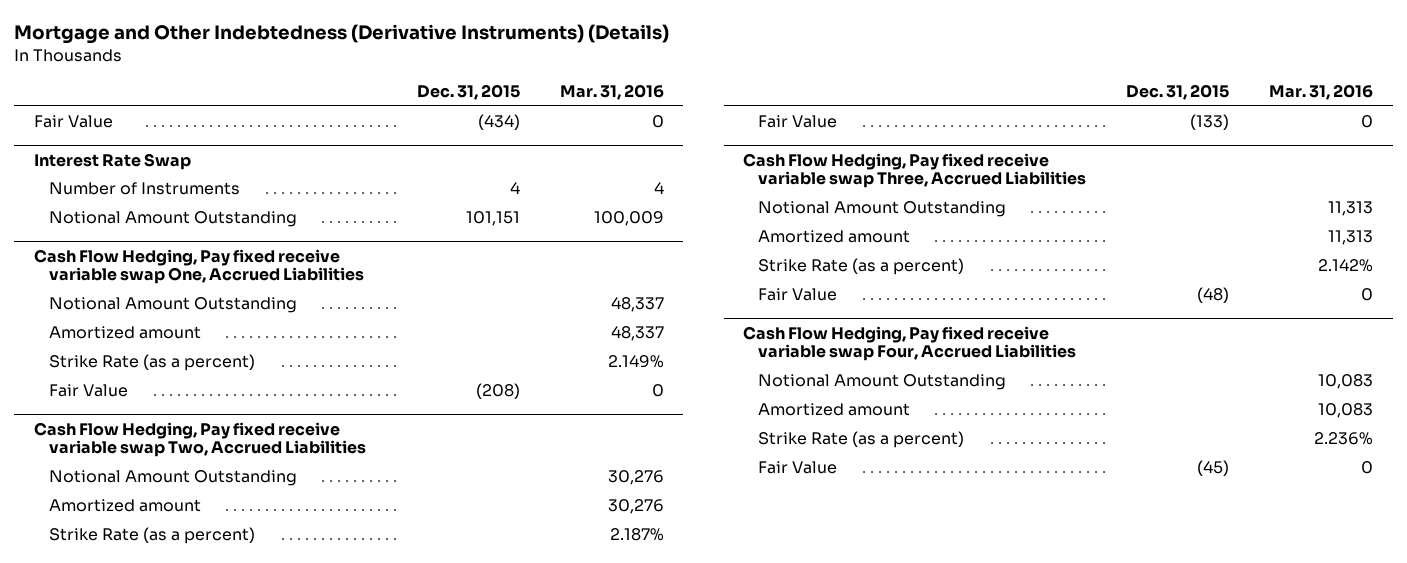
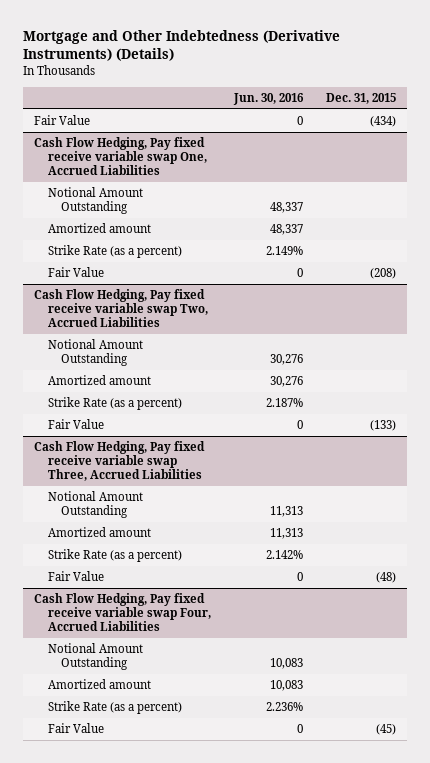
[559,84,664,101] Mar. 31, 2016 -> none
none -> [232,93,304,106] Jun. 30, 2016
[34,152,192,170] Interest Rate Swap -> none
[49,182,241,196] Number of Instruments -> none
[49,211,298,228] Notional Amount Outstanding -> none

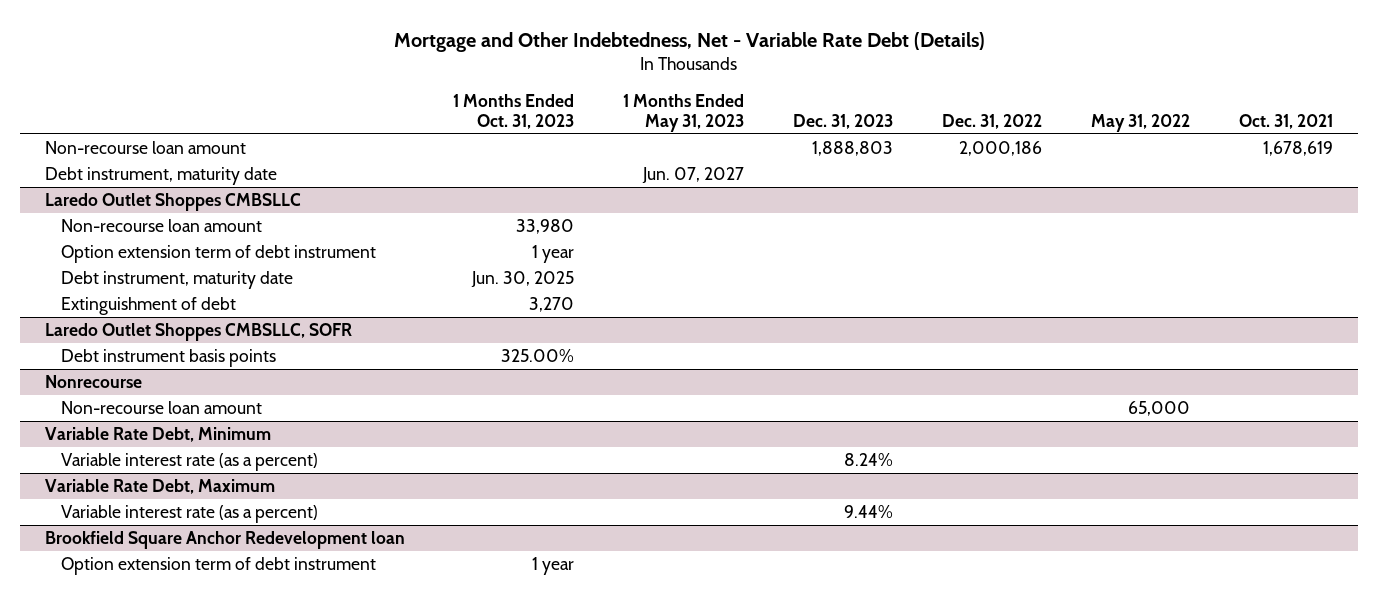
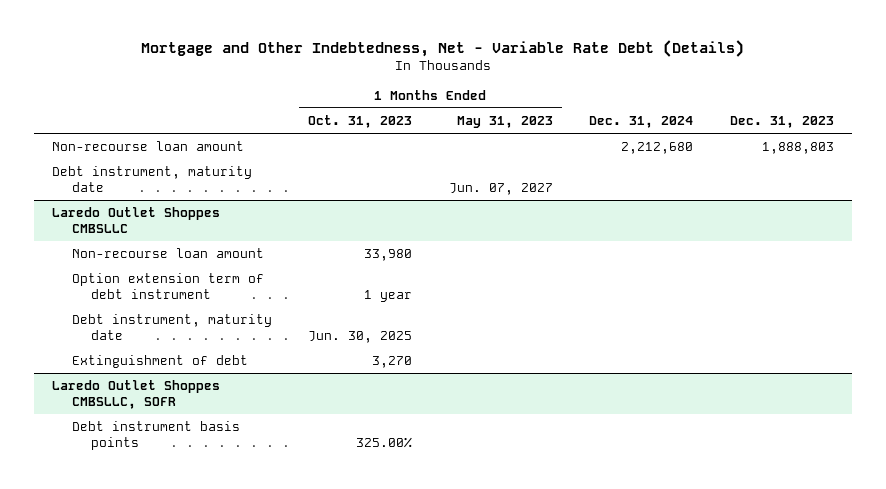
[942,113,1043,129] Dec. 31, 2022 -> none
[1091,113,1191,132] May 31, 2022 -> none
[1239,113,1334,129] Oct. 31, 2021 -> none
none -> [589,115,694,128] Dec. 31, 2024
[44,375,142,389] Nonrecourse -> none
[61,401,263,415] Non-recourse loan amount -> none
[44,427,271,443] Variable Rate Debt, Minimum -> none
[61,453,319,472] Variable interest rate (as a percent) -> none
[44,479,275,495] Variable Rate Debt, Maximum -> none
[61,505,319,524] Variable interest rate (as a percent) -> none
[44,531,405,550] Brookfield Square Anchor Redevelopment loan -> none
[61,557,377,576] Option extension term of debt instrument -> none

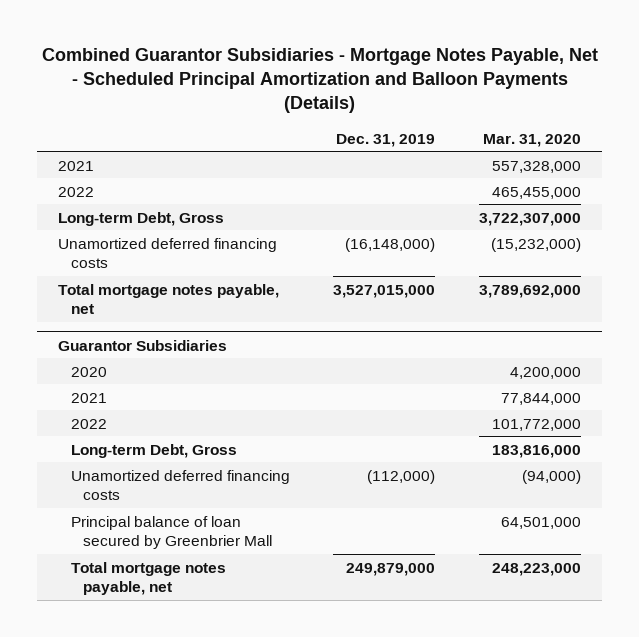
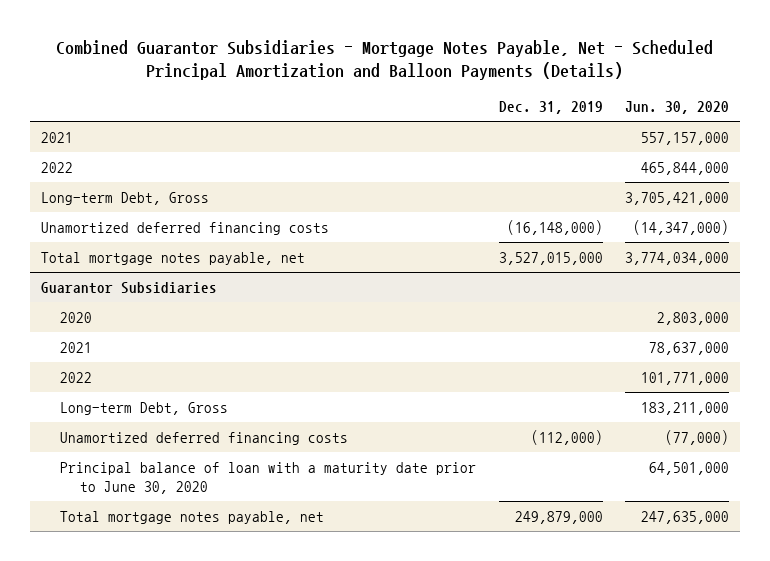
[482,133,581,147] Mar. 31, 2020 -> none
none -> [625,101,730,115] Jun. 30, 2020
[70,515,272,550] Principal balance of loan secured by Greenbrier Mall -> [60,461,477,495] Principal balance of loan with a maturity date prior to June 30, 2020

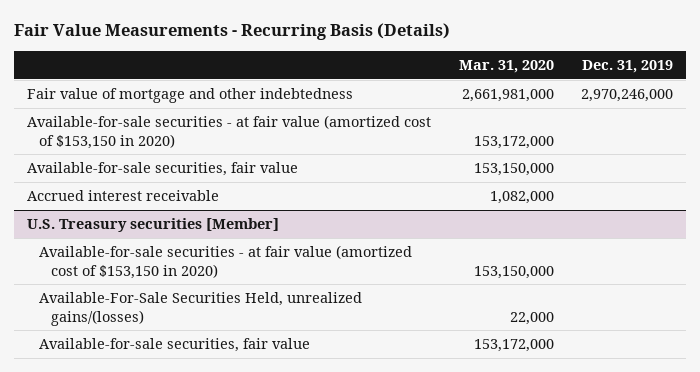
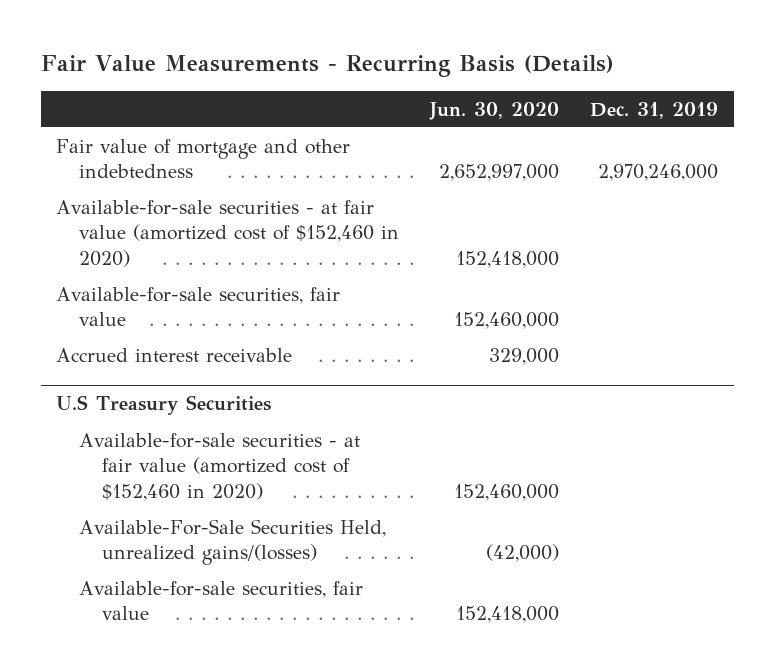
[458,60,554,74] Mar. 31, 2020 -> none
none -> [429,101,560,120] Jun. 30, 2020
[27,115,432,149] Available-for-sale securities - at fair value (amortized cost of $153,150 in 2020) -> [56,199,400,267] Available-for-sale securities - at fair value (amortized cost of $152,460 in 2020)
[27,218,280,233] U.S. Treasury securities [Member] -> [56,395,272,416] U.S Treasury Securities
[39,245,413,279] Available-for-sale securities - at fair value (amortized cost of $153,150 in 2020) -> [79,432,361,501] Available-for-sale securities - at fair value (amortized cost of $152,460 in 2020)

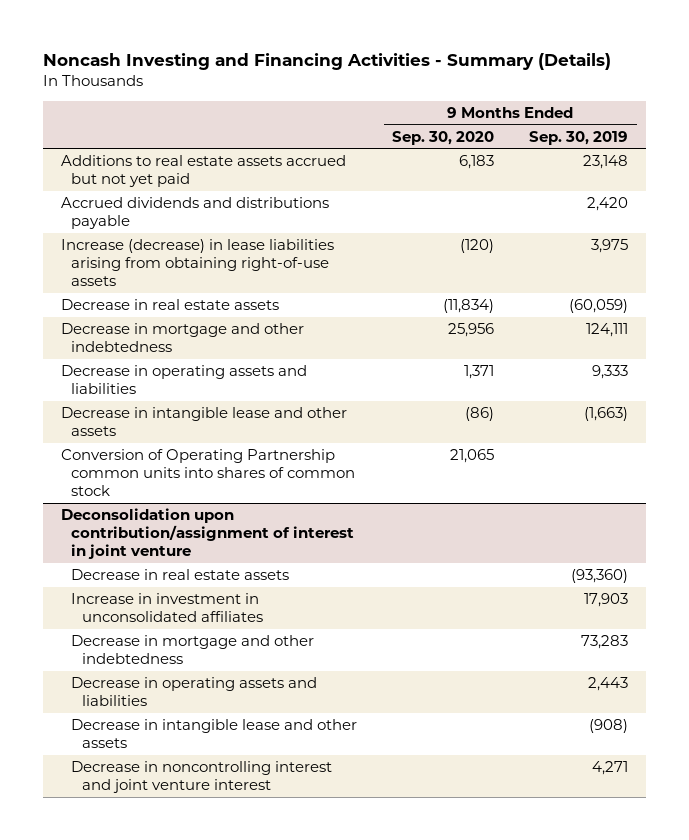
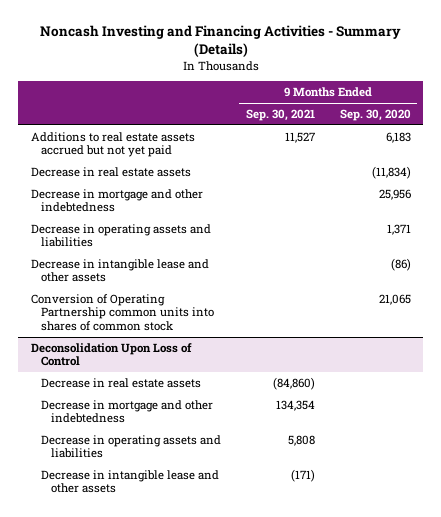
[529,130,629,145] Sep. 30, 2019 -> none
none -> [245,109,315,122] Sep. 30, 2021
[60,197,329,230] Accrued dividends and distributions payable -> none
[60,239,334,287] Increase (decrease) in lease liabilities arising from obtaining right-of-use assets -> none
[60,508,355,560] Deconsolidation upon contribution/assignment of interest in joint venture -> [30,343,192,367] Deconsolidation Upon Loss of Control
[71,593,264,623] Increase in investment in unconsolidated affiliates -> none
[71,761,333,794] Decrease in noncontrolling interest and joint venture interest -> none

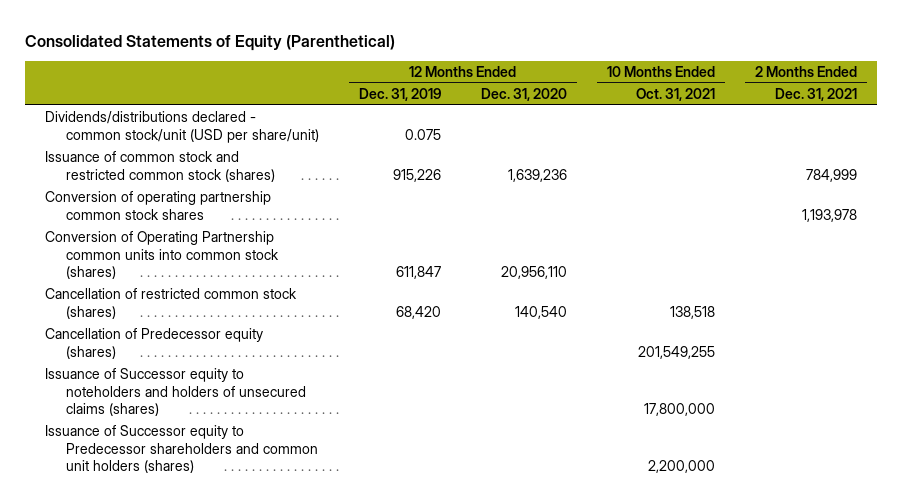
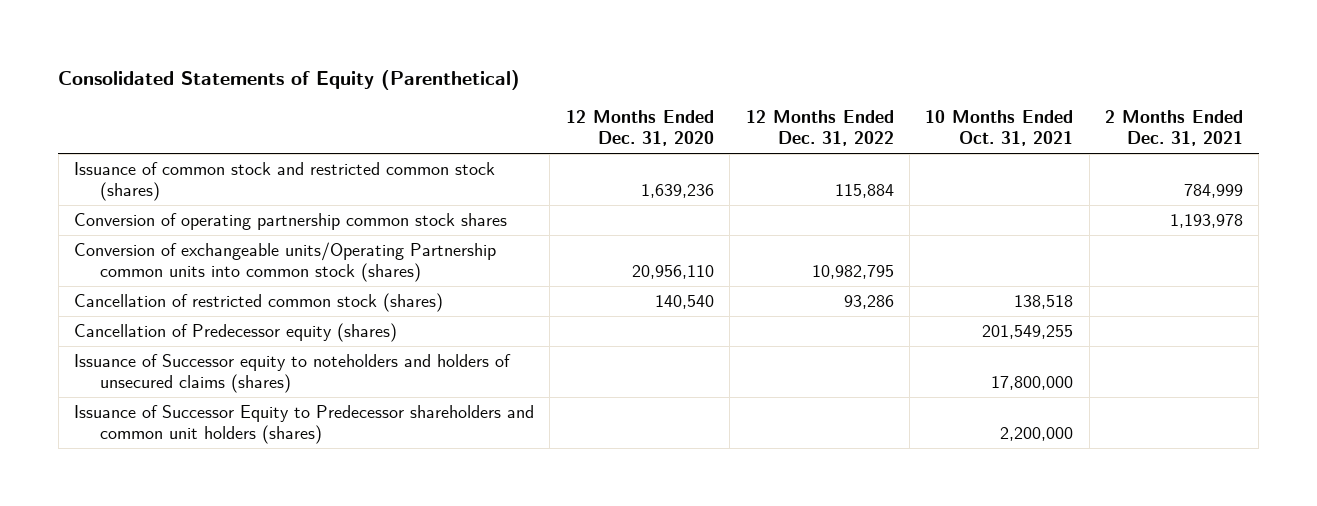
[359,87,442,101] Dec. 31, 2019 -> none
none -> [745,110,894,147] 12 Months Ended Dec. 31, 2022
[45,111,320,143] Dividends/distributions declared - common stock/unit (USD per share/unit) -> none
[45,231,280,279] Conversion of Operating Partnership common units into common stock (shares) -> [74,241,497,282] Conversion of exchangeable units/Operating Partnership common units into common stock (shares)
[45,425,319,473] Issuance of Successor equity to Predecessor shareholders and common unit holders (shares) -> [74,404,535,444] Issuance of Successor Equity to Predecessor shareholders and common unit holders (shares)

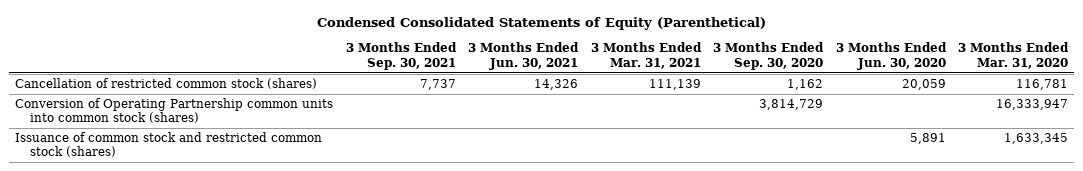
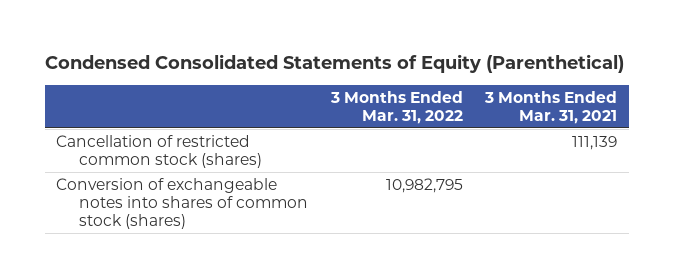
[345,42,457,70] 3 Months Ended Sep. 30, 2021 -> none
[468,42,580,70] 3 Months Ended Jun. 30, 2021 -> none
[713,42,825,70] 3 Months Ended Sep. 30, 2020 -> none
[835,42,947,70] 3 Months Ended Jun. 30, 2020 -> none
[957,42,1069,69] 3 Months Ended Mar. 31, 2020 -> none
none -> [329,90,463,124] 3 Months Ended Mar. 31, 2022
[15,132,323,158] Issuance of common stock and restricted common stock (shares) -> none
[15,98,334,124] Conversion of Operating Partnership common units into common stock (shares) -> [56,177,309,230] Conversion of exchangeable notes into shares of common stock (shares)

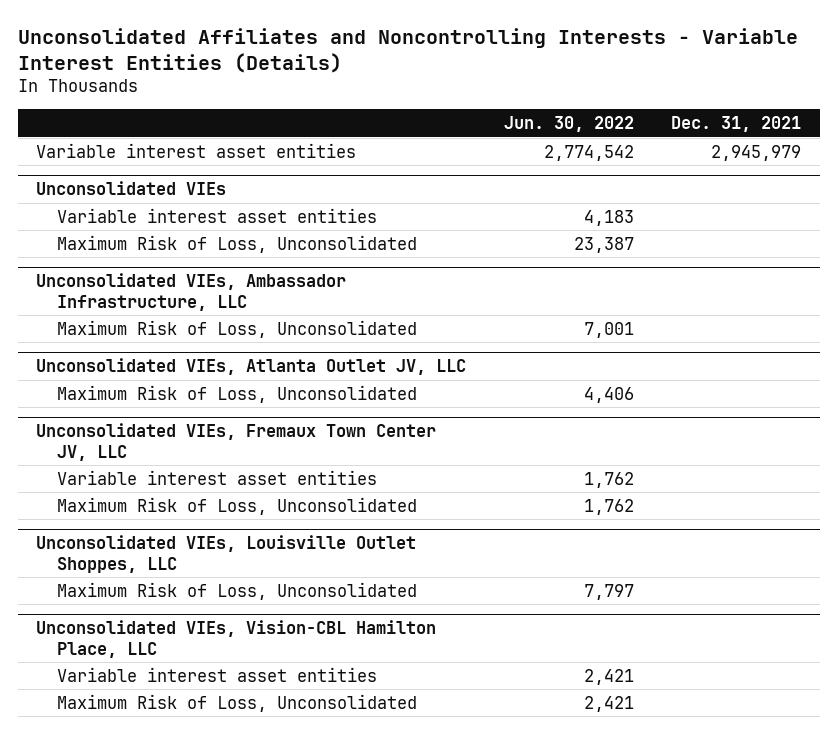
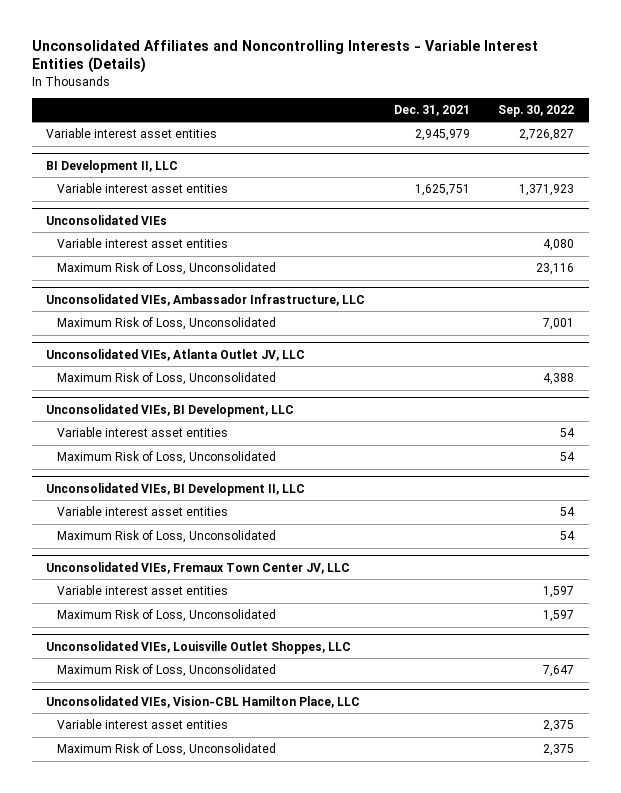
[503,116,634,133] Jun. 30, 2022 -> none
none -> [498,104,575,117] Sep. 30, 2022
none -> [46,159,179,173] BI Development II, LLC
none -> [56,183,228,194] Variable interest asset entities
none -> [46,403,295,417] Unconsolidated VIEs, BI Development, LLC
none -> [56,427,228,438] Variable interest asset entities
none -> [56,451,276,465] Maximum Risk of Loss, Unconsolidated
none -> [46,482,306,496] Unconsolidated VIEs, BI Development II, LLC
none -> [56,506,228,517] Variable interest asset entities
none -> [56,530,276,544] Maximum Risk of Loss, Unconsolidated

